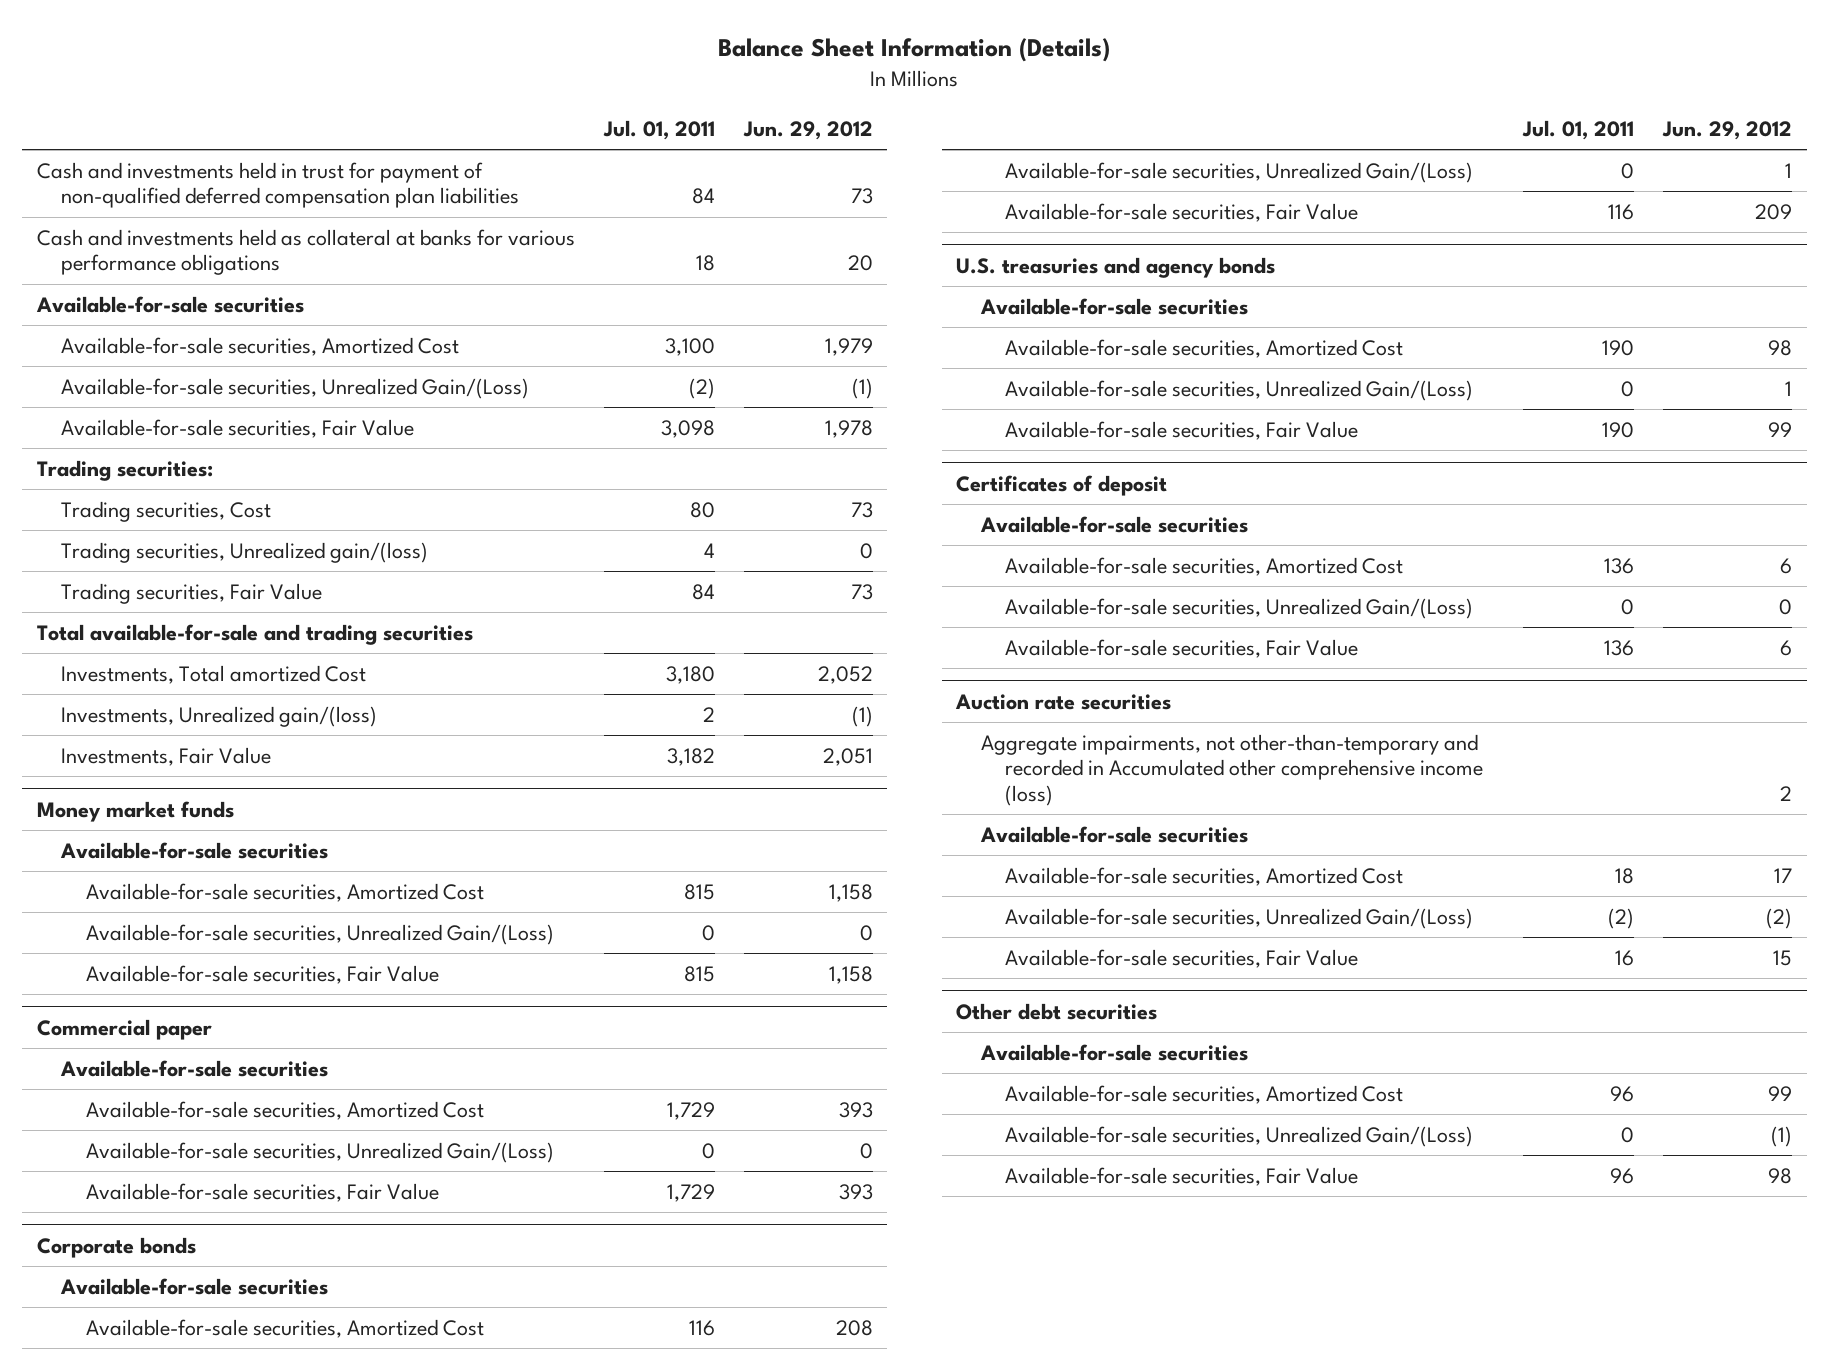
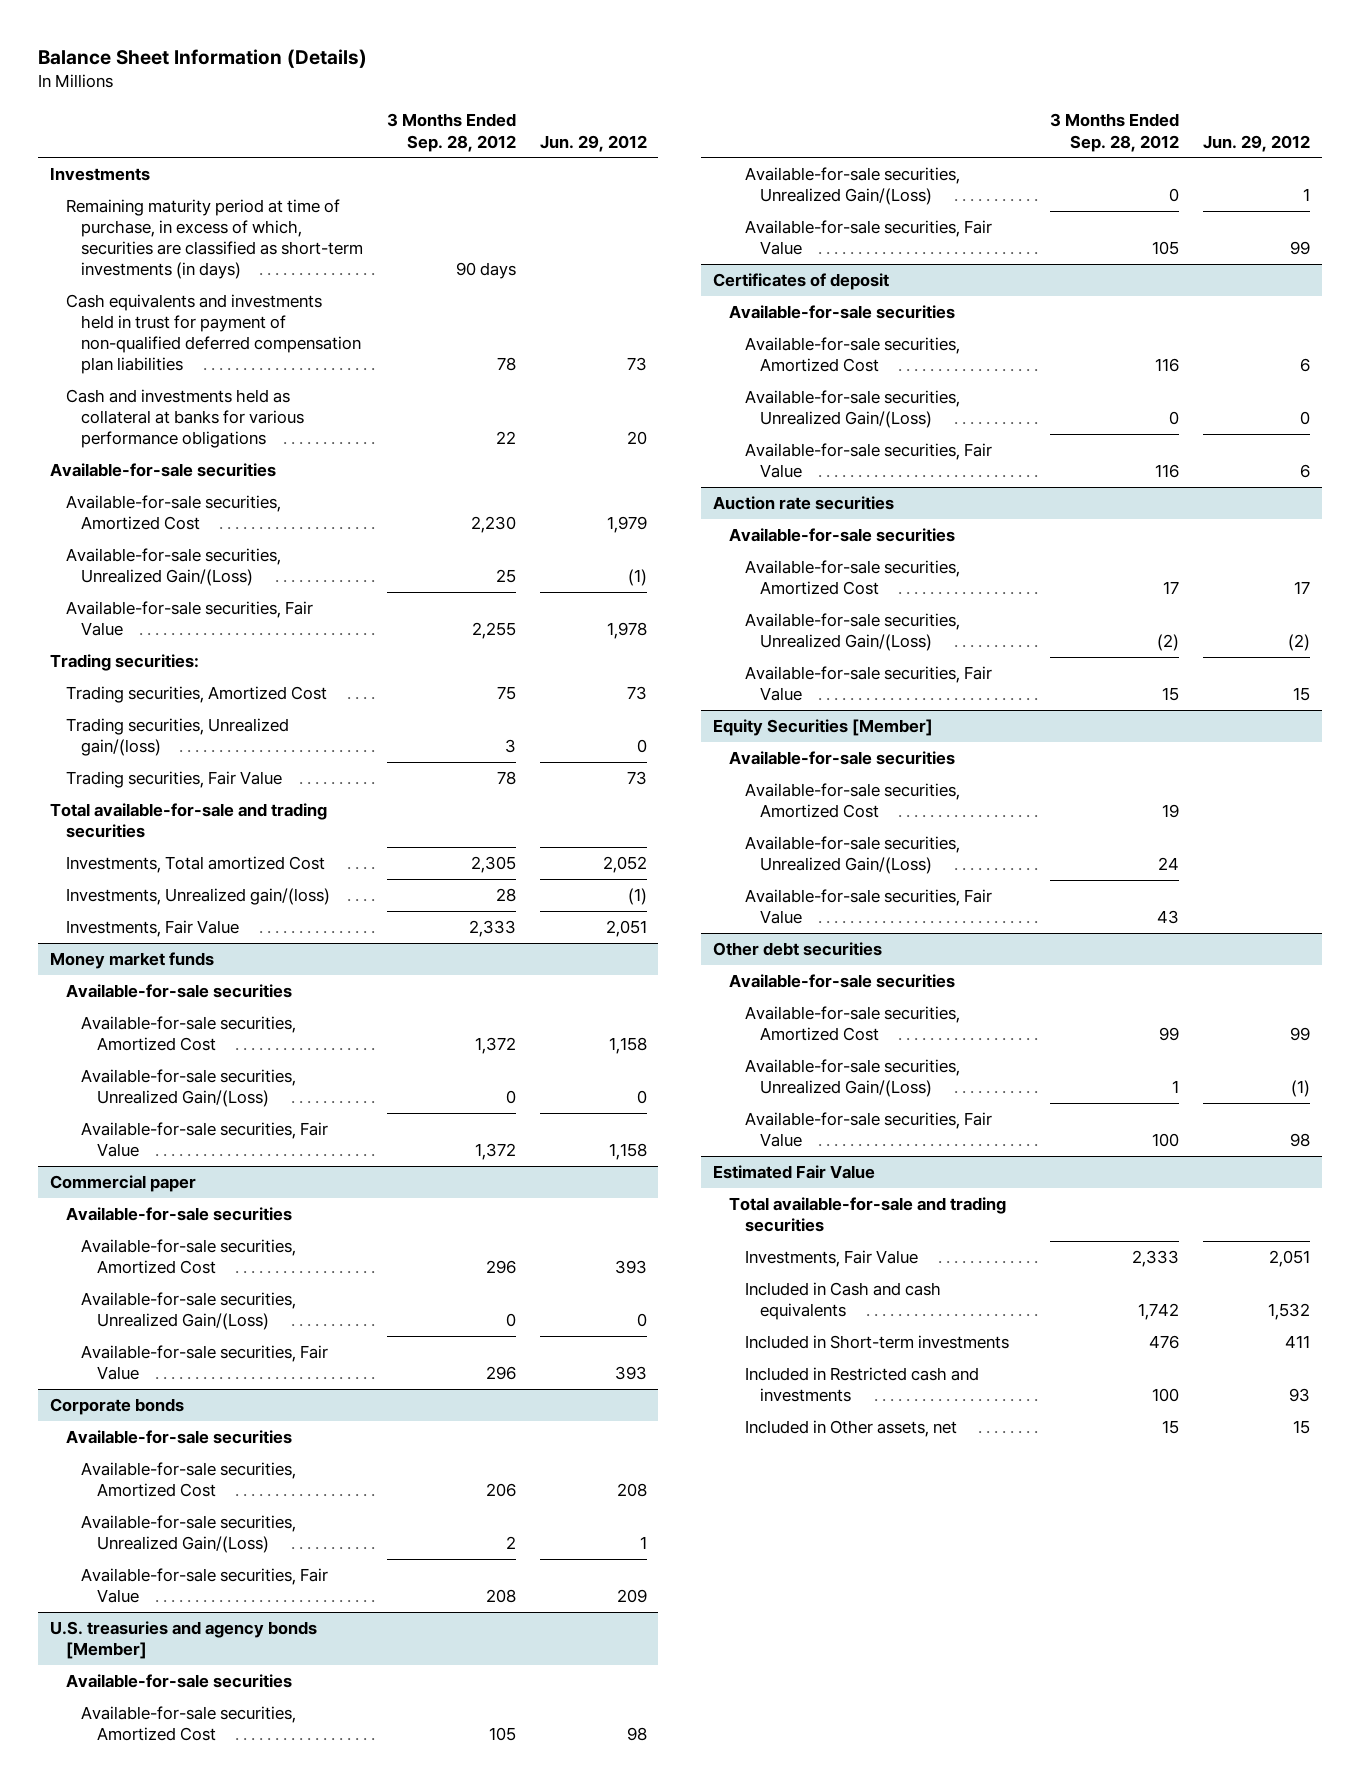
[602,119,715,140] Jul. 01, 2011 -> none
none -> [387,113,517,152] 3 Months Ended Sep. 28, 2012
none -> [49,166,150,181] Investments
none -> [65,198,364,280] Remaining maturity period at time of purchase, in excess of which, securities are classified as short-term investments (in days)
[36,161,520,209] Cash and investments held in trust for payment of non-qualified deferred compensation plan liabilities -> [65,293,362,375] Cash equivalents and investments held in trust for payment of non-qualified deferred compensation plan liabilities
[61,500,272,522] Trading securities, Cost -> [65,685,327,703] Trading securities, Amortized Cost
[956,256,1276,278] U.S. treasuries and agency bonds -> [49,1620,317,1660] U.S. treasuries and agency bonds [Member]
[980,733,1484,806] Aggregate impairments, not other-than-temporary and recorded in Accumulated other comprehensive income (loss) -> none
none -> [712,718,933,736] Equity Securities [Member]
none -> [728,750,955,765] Available-for-sale securities
none -> [744,782,960,819] Available-for-sale securities, Amortized Cost
none -> [744,835,960,875] Available-for-sale securities, Unrealized Gain/(Loss)
none -> [744,888,992,925] Available-for-sale securities, Fair Value
none -> [712,1164,875,1179] Estimated Fair Value
none -> [728,1196,1006,1233] Total available-for-sale and trading securities
none -> [744,1249,918,1267] Investments, Fair Value
none -> [744,1281,941,1321] Included in Cash and cash equivalents
none -> [744,1334,1009,1349] Included in Short-term investments
none -> [744,1366,979,1403] Included in Restricted cash and investments
none -> [744,1419,957,1437] Included in Other assets, net

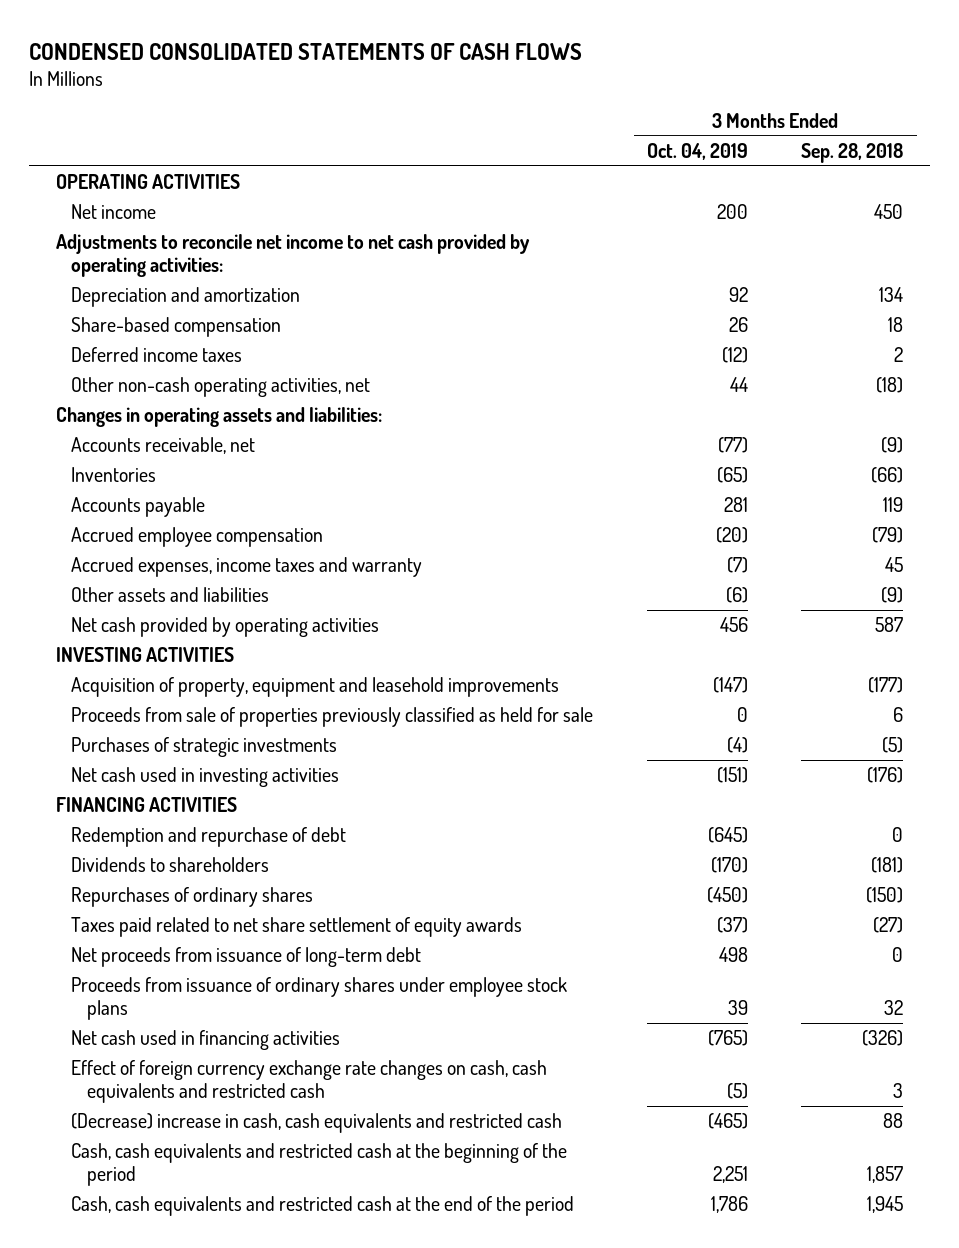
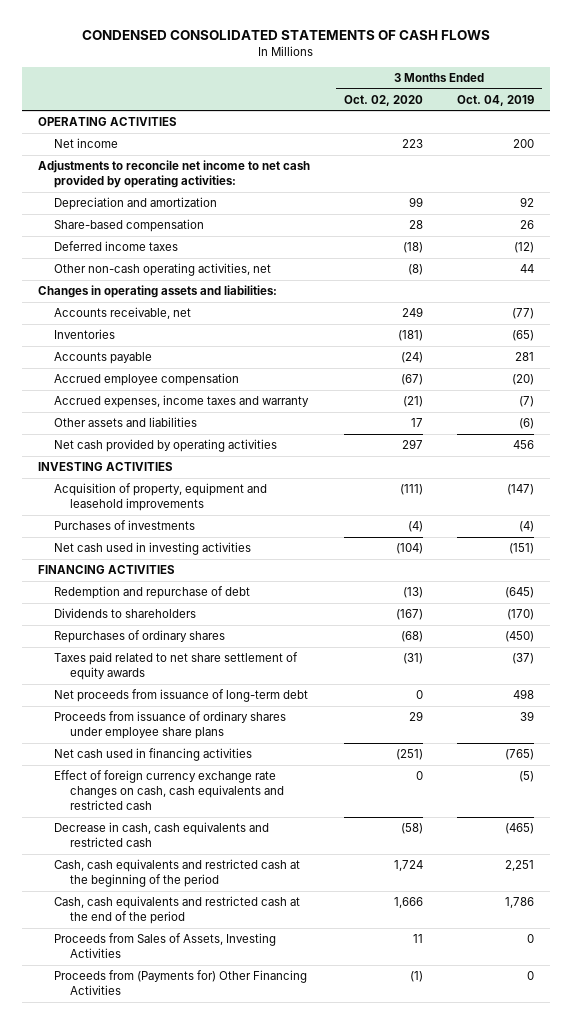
[801,142,904,163] Sep. 28, 2018 -> none
none -> [344,94,424,106] Oct. 02, 2020
[71,707,594,728] Proceeds from sale of properties previously classified as held for sale -> none
[71,737,338,758] Purchases of strategic investments -> [54,520,196,531] Purchases of investments
[71,977,568,1020] Proceeds from issuance of ordinary shares under employee stock plans -> [54,711,287,740] Proceeds from issuance of ordinary shares under employee share plans
[71,1113,563,1134] (Decrease) increase in cash, cash equivalents and restricted cash -> [54,822,270,848] Decrease in cash, cash equivalents and restricted cash
none -> [54,933,277,959] Proceeds from Sales of Assets, Investing Activities
none -> [54,970,308,996] Proceeds from (Payments for) Other Financing Activities

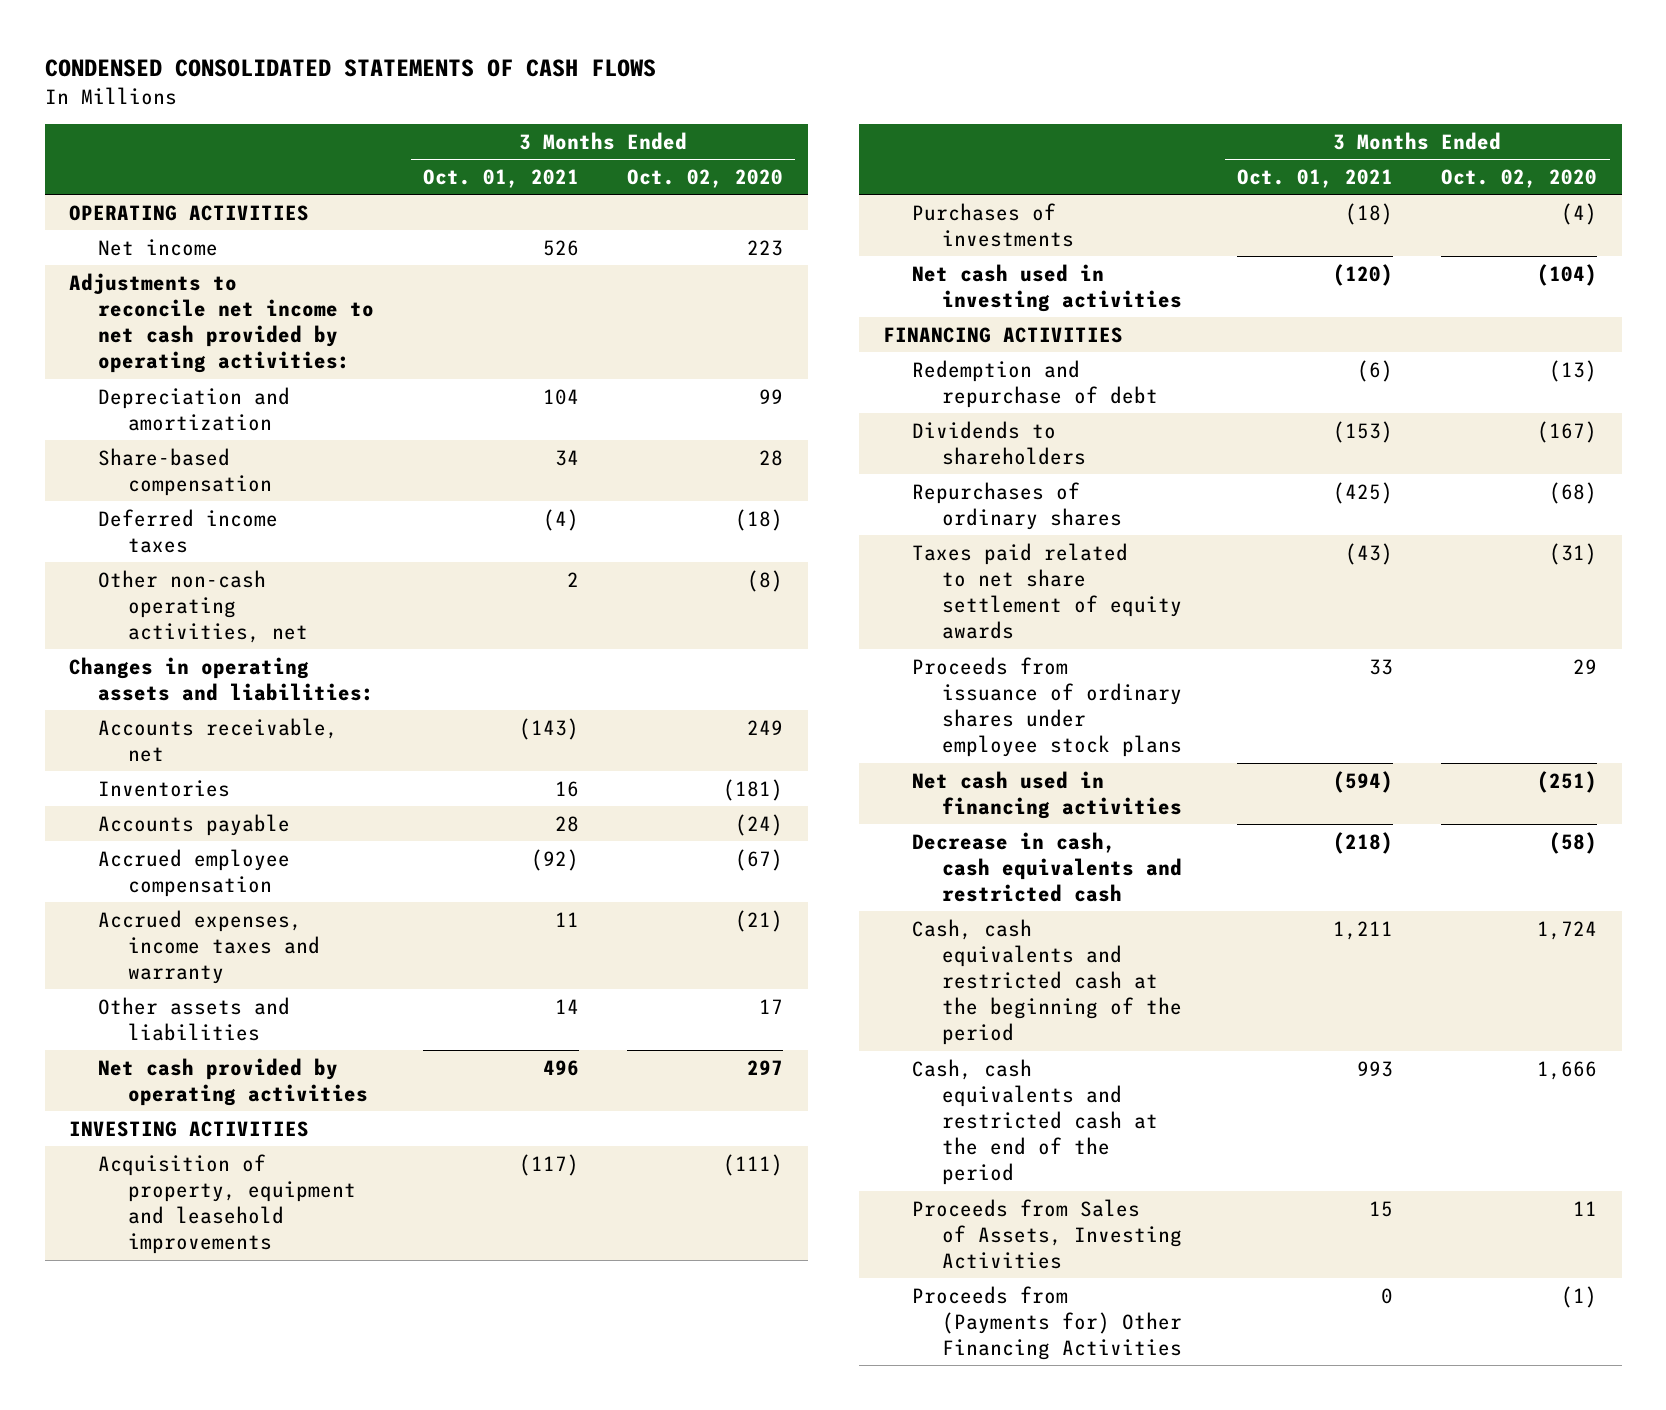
[456,94,534,106] Oct. 04, 2019 -> none
none -> [422,168,579,188] Oct. 01, 2021
[54,689,309,703] Net proceeds from issuance of long-term debt -> none
[54,711,287,740] Proceeds from issuance of ordinary shares under employee share plans -> [912,656,1182,758] Proceeds from issuance of ordinary shares under employee stock plans
[54,770,284,811] Effect of foreign currency exchange rate changes on cash, cash equivalents and restricted cash -> none

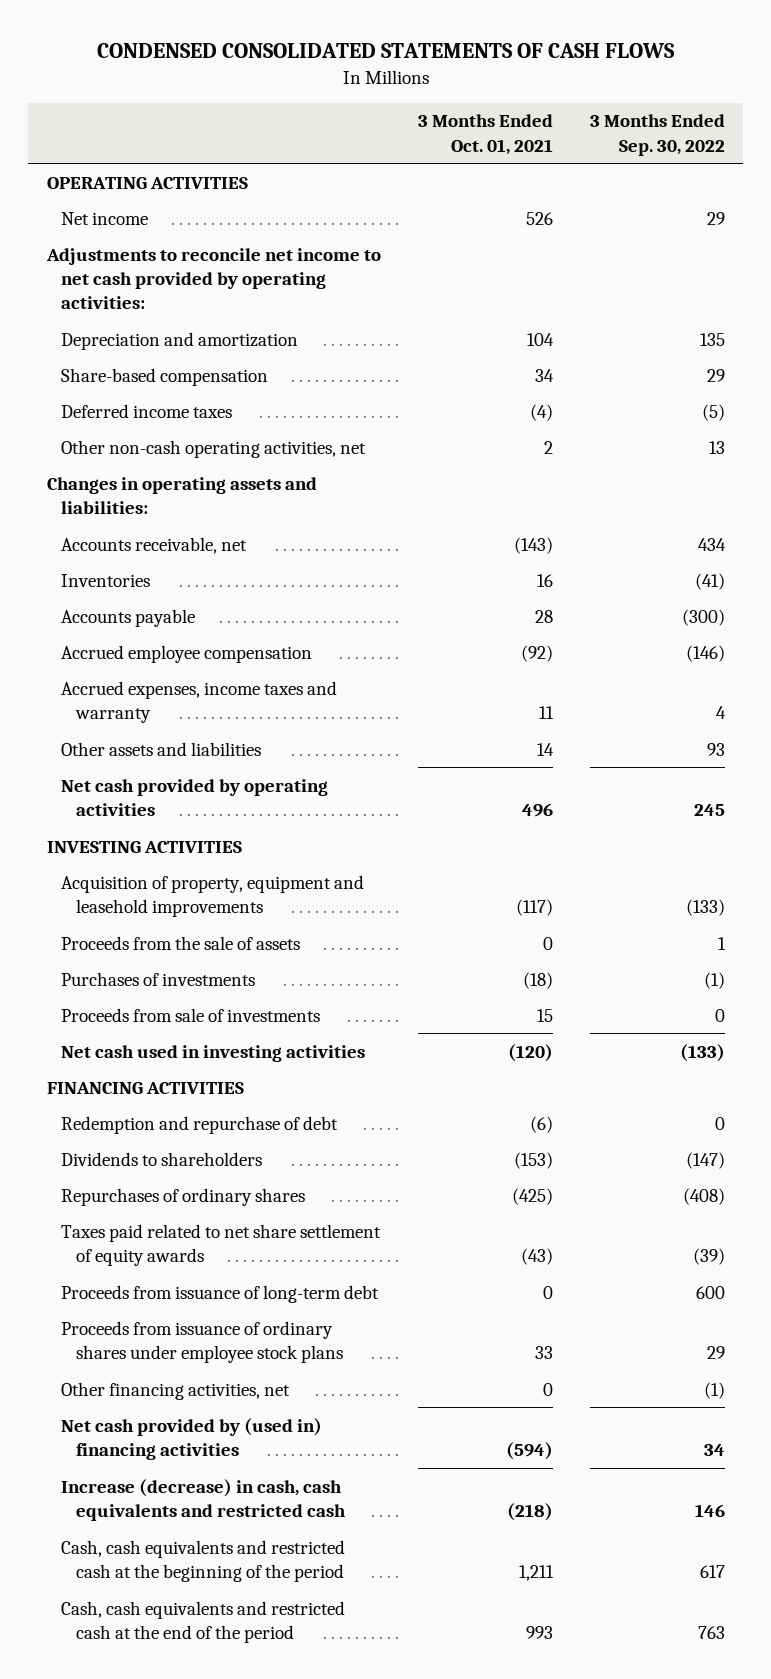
[627,168,784,188] Oct. 02, 2020 -> none
none -> [589,114,725,156] 3 Months Ended Sep. 30, 2022
none -> [61,935,301,950] Proceeds from the sale of assets
none -> [61,1007,321,1022] Proceeds from sale of investments
none -> [61,1284,380,1303] Proceeds from issuance of long-term debt
none -> [61,1381,291,1400] Other financing activities, net
[912,770,1182,819] Net cash used in financing activities -> [61,1417,323,1460] Net cash provided by (used in) financing activities
[912,831,1182,903] Decrease in cash, cash equivalents and restricted cash -> [61,1478,347,1521] Increase (decrease) in cash, cash equivalents and restricted cash
[912,1198,1182,1270] Proceeds from Sales of Assets, Investing Activities -> none
[912,1285,1182,1361] Proceeds from (Payments for) Other Financing Activities -> none

